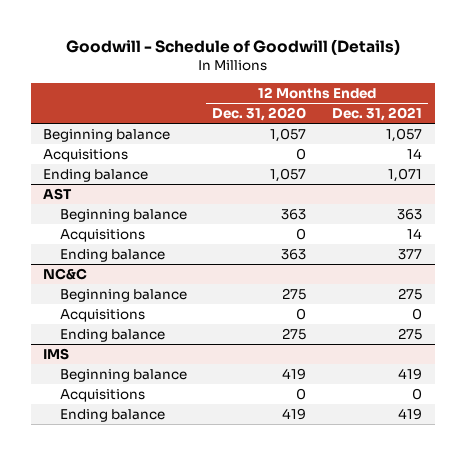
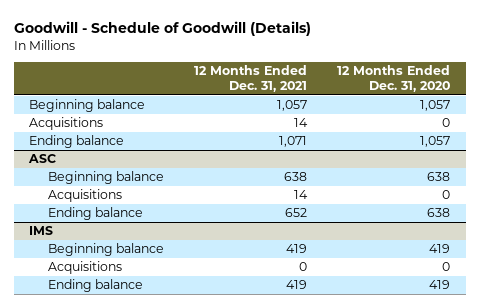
[43,187,73,200] AST -> [28,154,57,164] ASC
[281,208,307,220] 363 -> [427,172,451,182] 638
[396,208,422,220] 363 -> [283,172,307,182] 638
[43,267,88,280] NC&C -> none
[59,288,187,302] Beginning balance -> none
[59,308,145,322] Acquisitions -> none
[59,328,165,342] Ending balance -> none
[281,248,307,260] 363 -> [427,208,451,218] 638
[397,248,422,260] 377 -> [284,208,307,218] 652

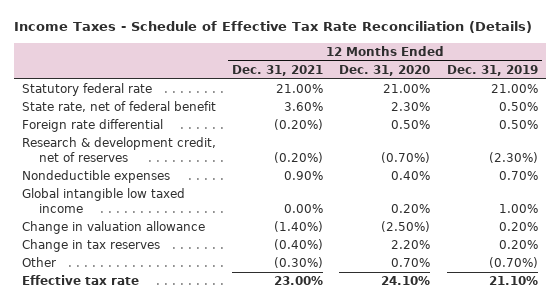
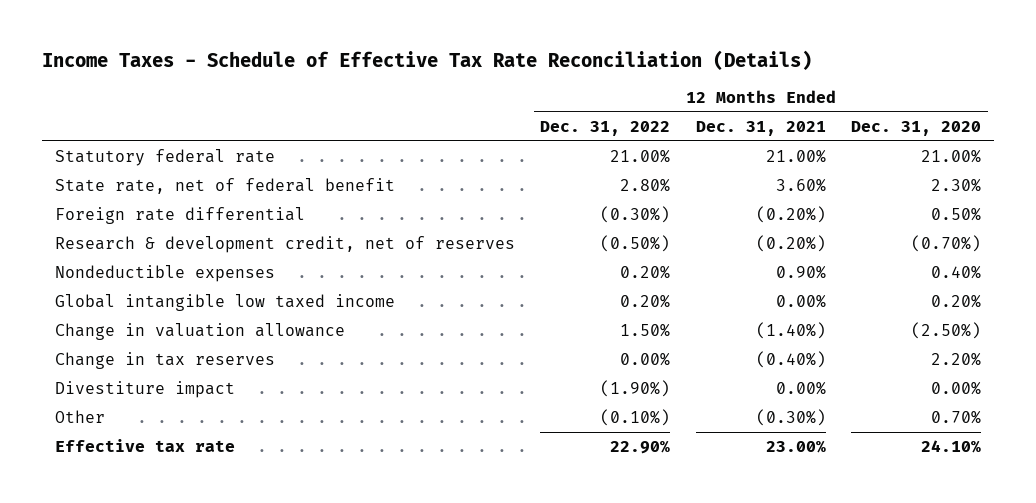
[446,65,538,77] Dec. 31, 2019 -> none
none -> [540,121,671,137] Dec. 31, 2022
none -> [54,381,235,399] Divestiture impact

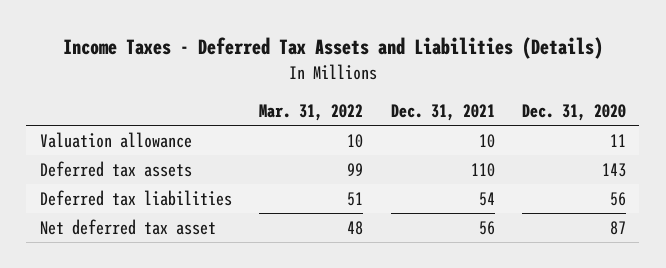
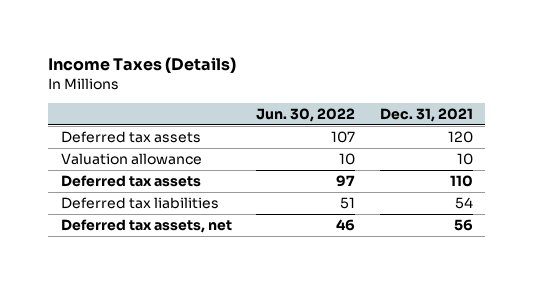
[62,37,603,60] Income Taxes - Deferred Tax Assets and Liabilities (Details) -> [48,57,237,74] Income Taxes (Details)
[259,104,364,122] Mar. 31, 2022 -> none
[521,104,626,122] Dec. 31, 2020 -> none
none -> [256,107,356,122] Jun. 30, 2022
none -> [60,130,201,143] Deferred tax assets
[39,218,216,235] Net deferred tax asset -> [60,218,232,233] Deferred tax assets, net

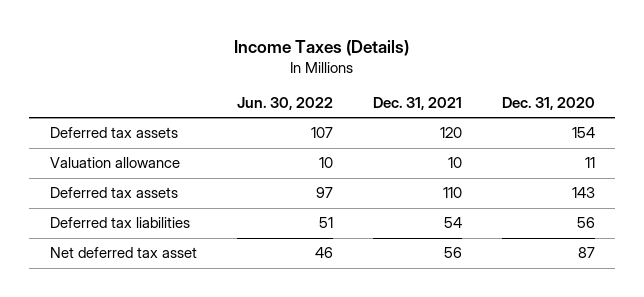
none -> [501,97,595,111] Dec. 31, 2020
[60,218,232,233] Deferred tax assets, net -> [49,247,197,259] Net deferred tax asset

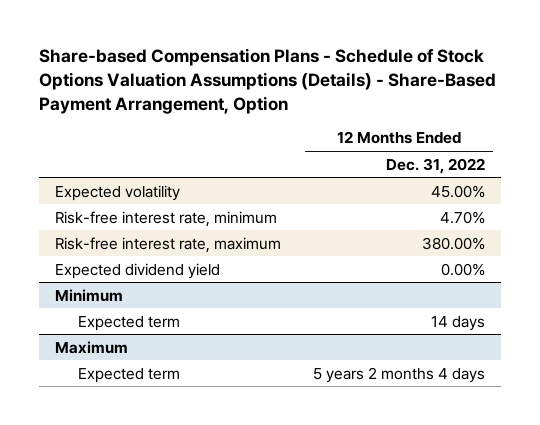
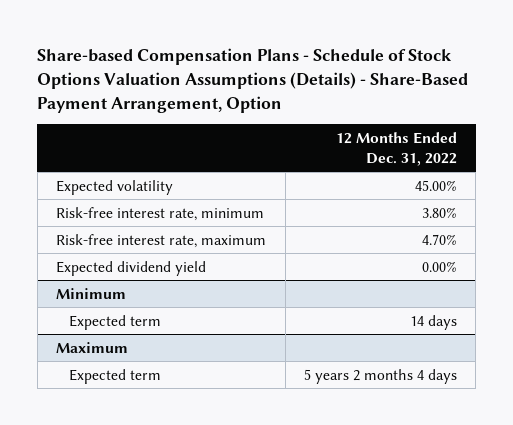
[440,210,486,224] 4.70% -> [421,206,457,218] 3.80%
[422,236,486,250] 380.00% -> [421,233,457,245] 4.70%

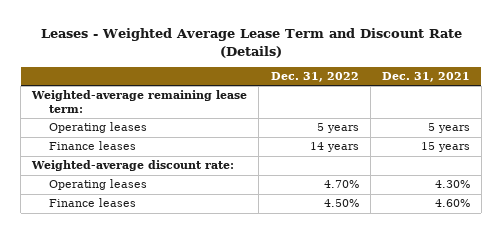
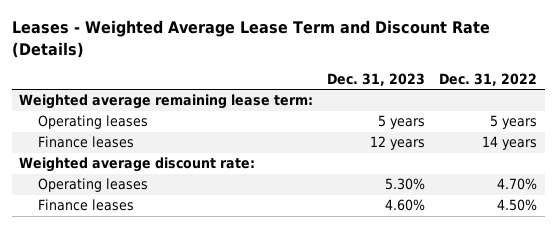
[381,72,470,83] Dec. 31, 2021 -> none
none -> [327,72,426,86] Dec. 31, 2023
[31,90,248,114] Weighted-average remaining lease term: -> [18,94,313,110] Weighted average remaining lease term:
[31,160,235,172] Weighted-average discount rate: -> [18,157,255,173] Weighted average discount rate:

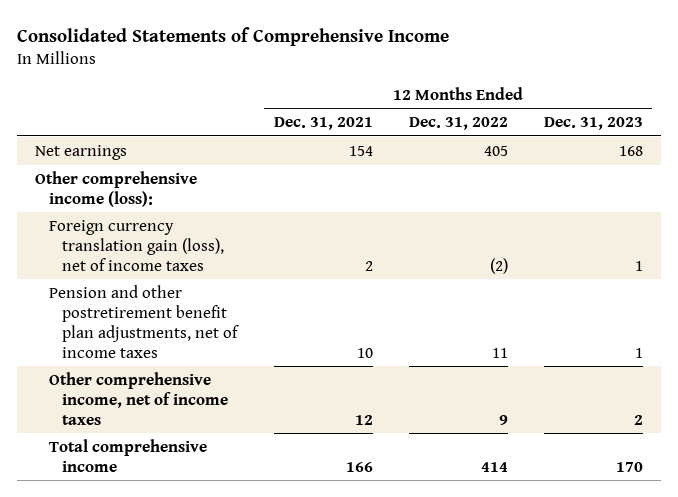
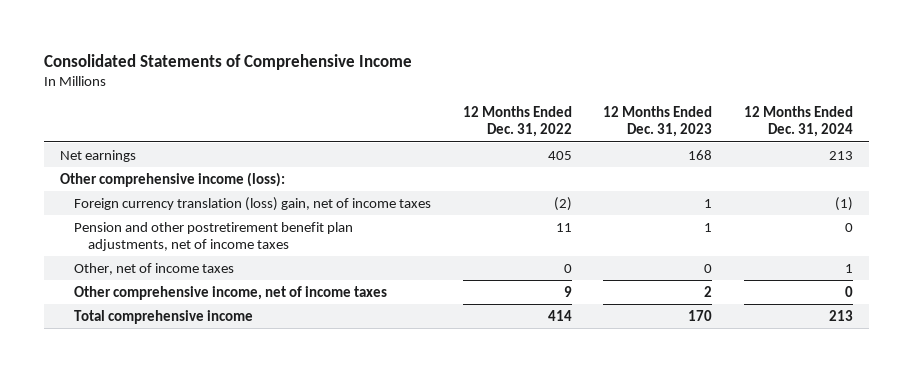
[273,117,373,131] Dec. 31, 2021 -> none
none -> [743,106,853,138] 12 Months Ended Dec. 31, 2024
[48,219,225,271] Foreign currency translation gain (loss), net of income taxes -> [74,196,432,211] Foreign currency translation (loss) gain, net of income taxes
none -> [74,262,235,275] Other, net of income taxes

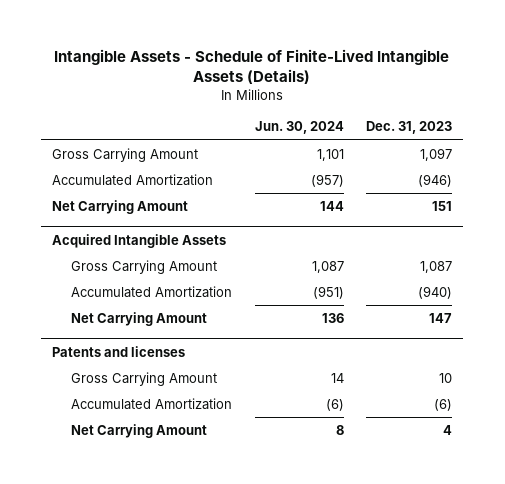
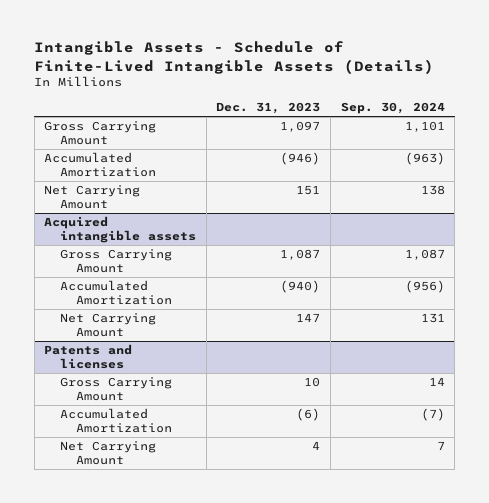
[254,121,344,135] Jun. 30, 2024 -> none
none -> [340,102,445,115] Sep. 30, 2024
[52,233,227,248] Acquired Intangible Assets -> [44,216,197,243] Acquired intangible assets

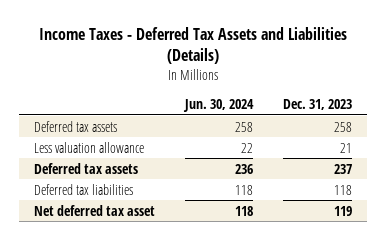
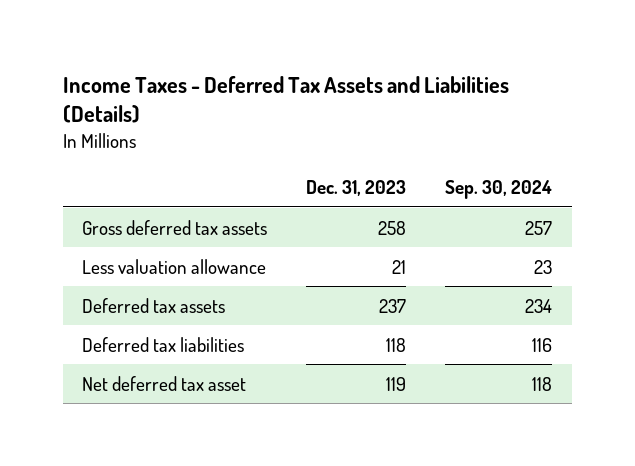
[182,98,254,112] Jun. 30, 2024 -> none
none -> [445,180,553,200] Sep. 30, 2024
[33,120,117,132] Deferred tax assets -> [82,219,268,235] Gross deferred tax assets

